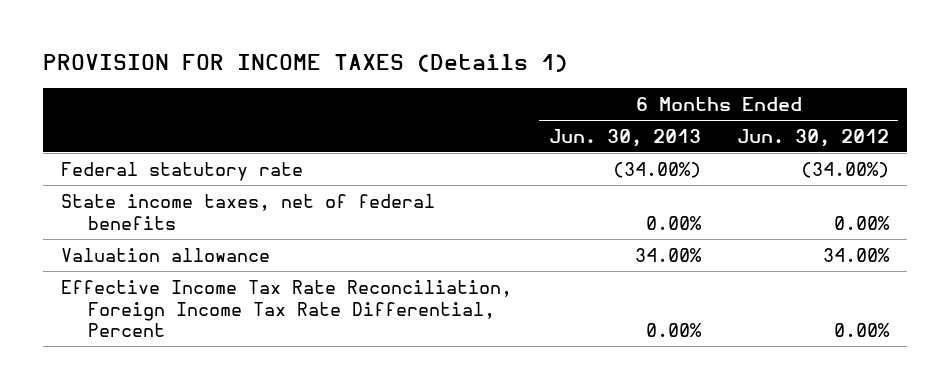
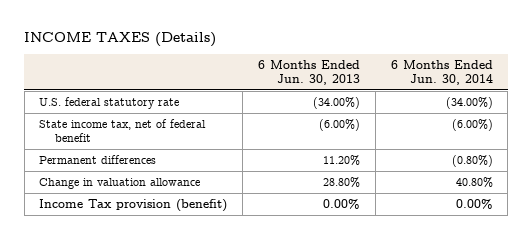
[42,54,568,73] PROVISION FOR INCOME TAXES (Details 1) -> [24,32,217,48] INCOME TAXES (Details)
[737,128,890,147] Jun. 30, 2012 -> none
none -> [390,60,493,85] 6 Months Ended Jun. 30, 2014
[60,279,512,338] Effective Income Tax Rate Reconciliation, Foreign Income Tax Rate Differential, Percent -> none
[60,161,303,181] Federal statutory rate -> [39,97,180,110] U.S. federal statutory rate
[60,193,435,230] State income taxes, net of federal benefits -> [39,119,207,142] State income tax, net of federal benefit
[645,215,702,230] 0.00% -> [319,119,361,132] (6.00%)
none -> [39,155,157,165] Permanent differences
[60,247,270,262] Valuation allowance -> [39,178,201,190] Change in valuation allowance
[634,247,702,262] 34.00% -> [323,177,361,189] 28.80%
none -> [39,199,228,213] Income Tax provision (benefit)

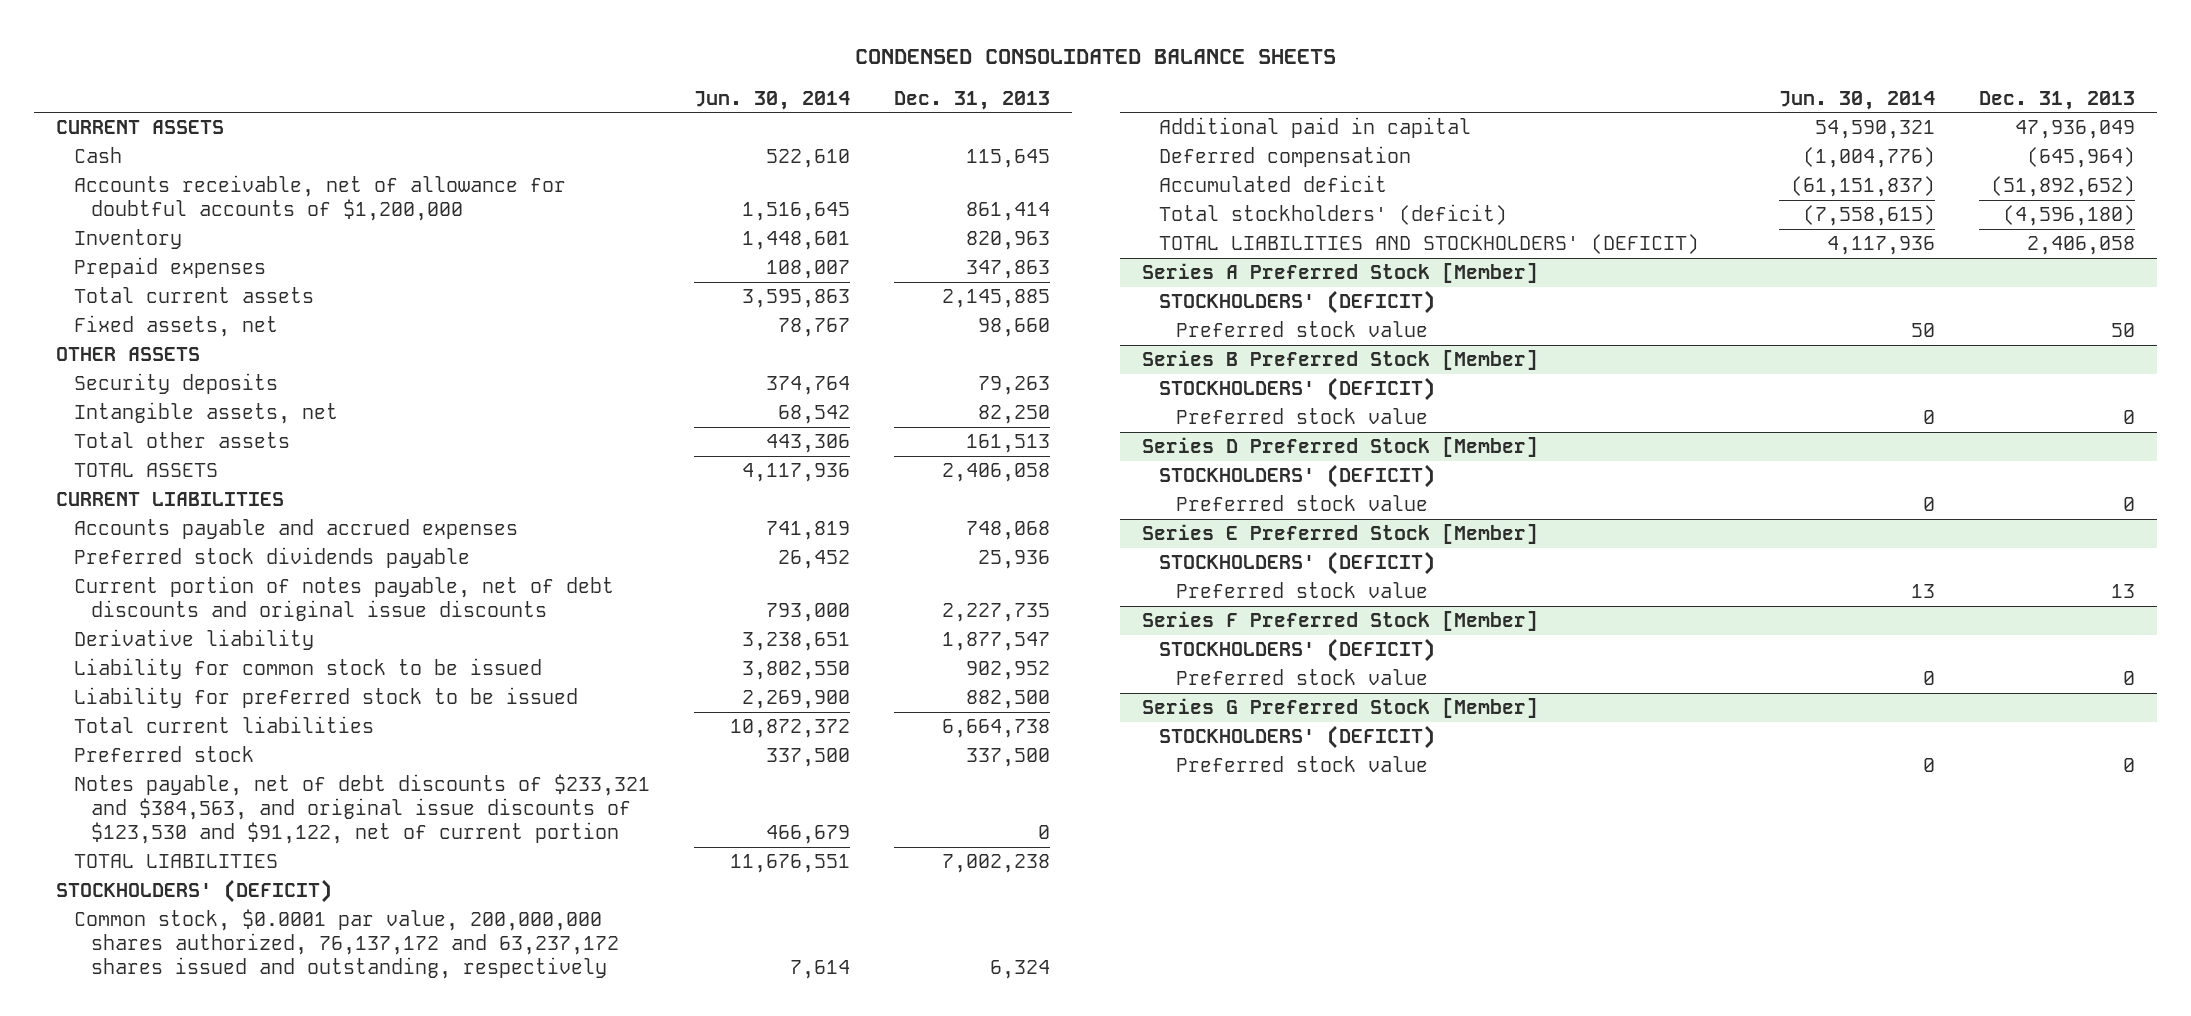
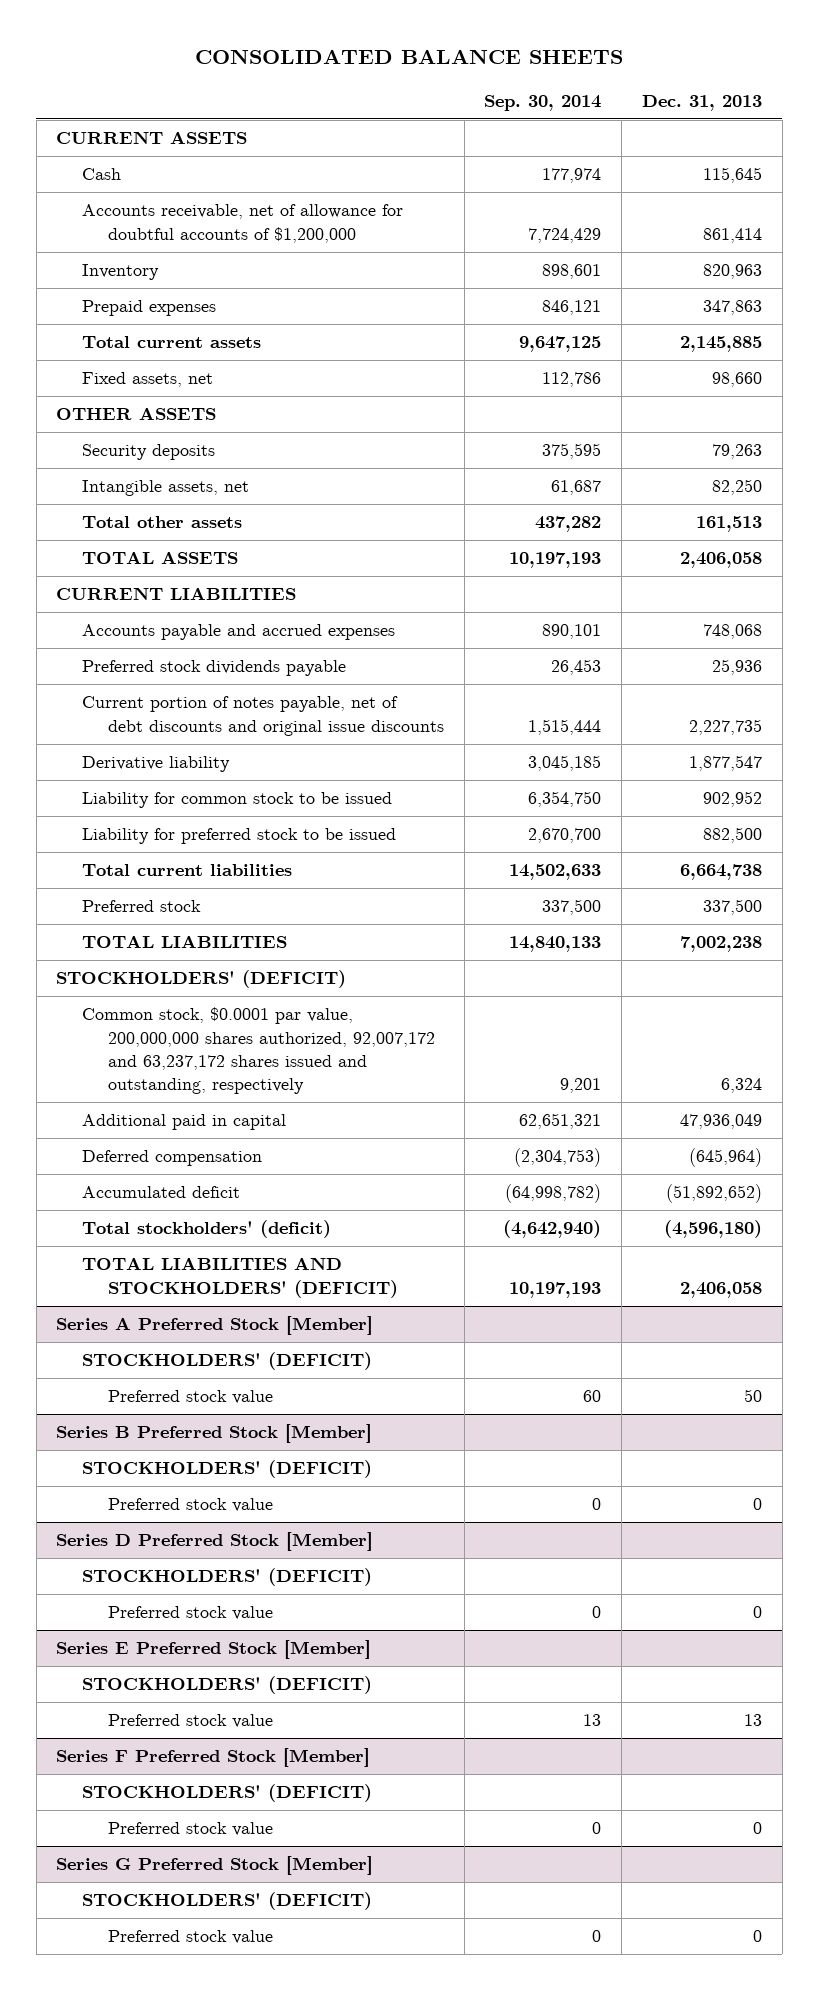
[854,49,1336,65] CONDENSED CONSOLIDATED BALANCE SHEETS -> [195,49,624,65] CONSOLIDATED BALANCE SHEETS
[693,90,850,110] Jun. 30, 2014 -> none
none -> [484,94,602,111] Sep. 30, 2014
[73,774,650,844] Notes payable, net of debt discounts of $233,321 and $384,563, and original issue discounts of $123,530 and $91,122, net of current portion -> none
[73,909,619,979] Common stock, $0.0001 par value, 200,000,000 shares authorized, 76,137,172 and 63,237,172 shares issued and outstanding, respectively -> [82,1007,435,1095] Common stock, $0.0001 par value, 200,000,000 shares authorized, 92,007,172 and 63,237,172 shares issued and outstanding, respectively

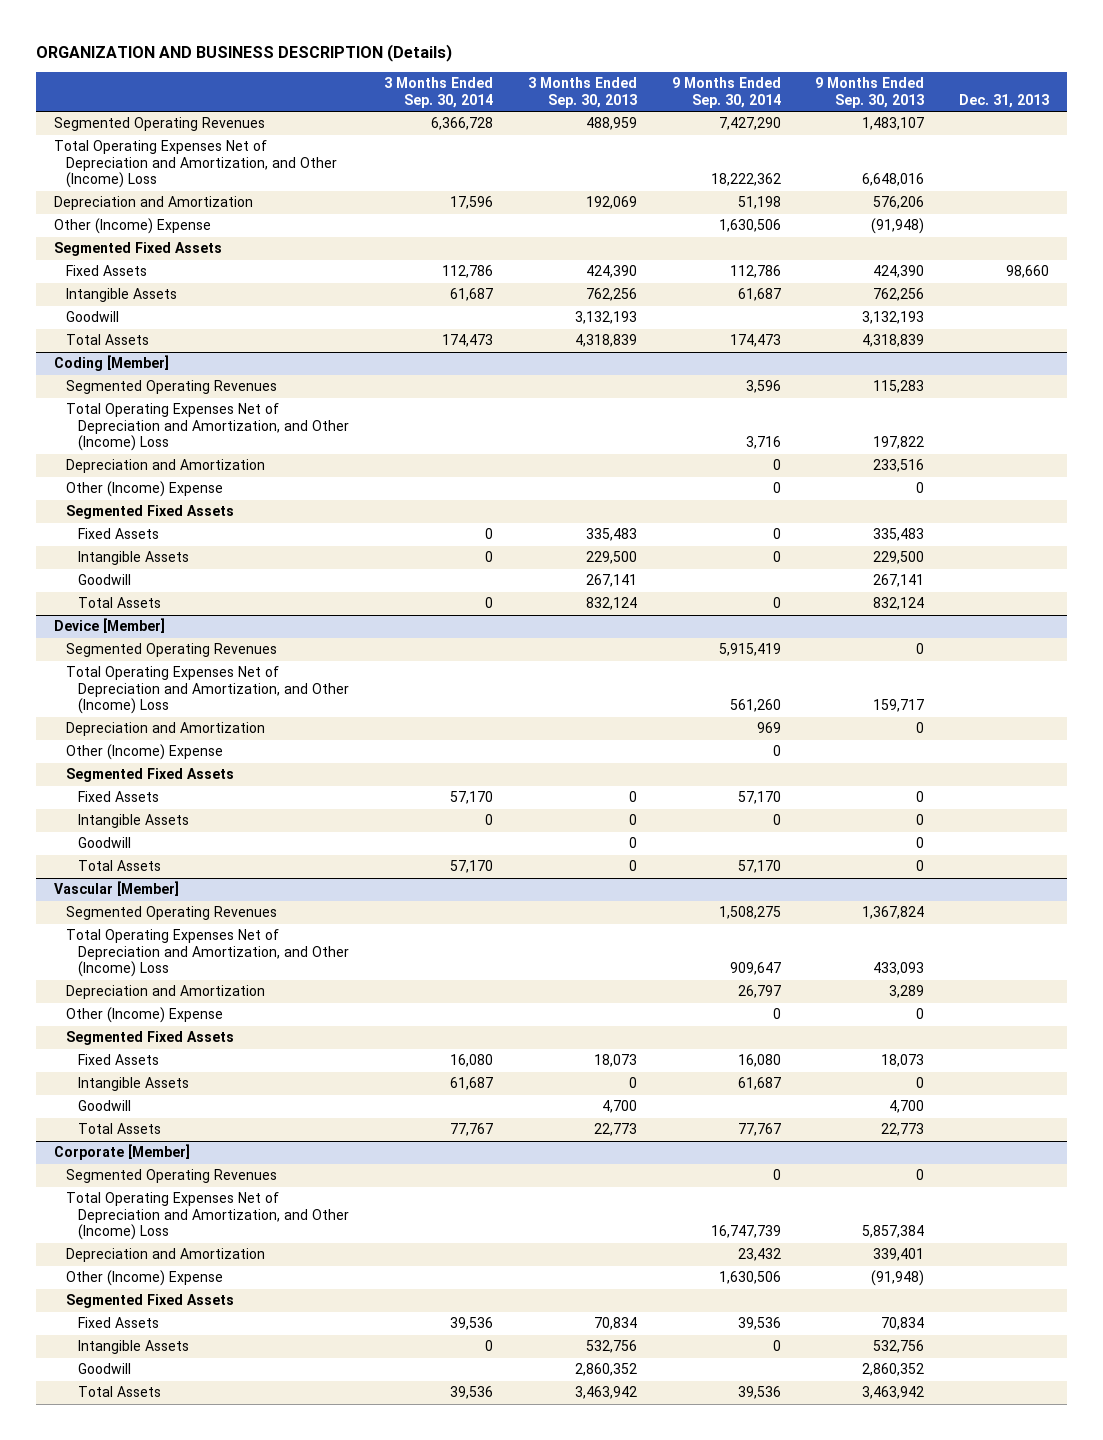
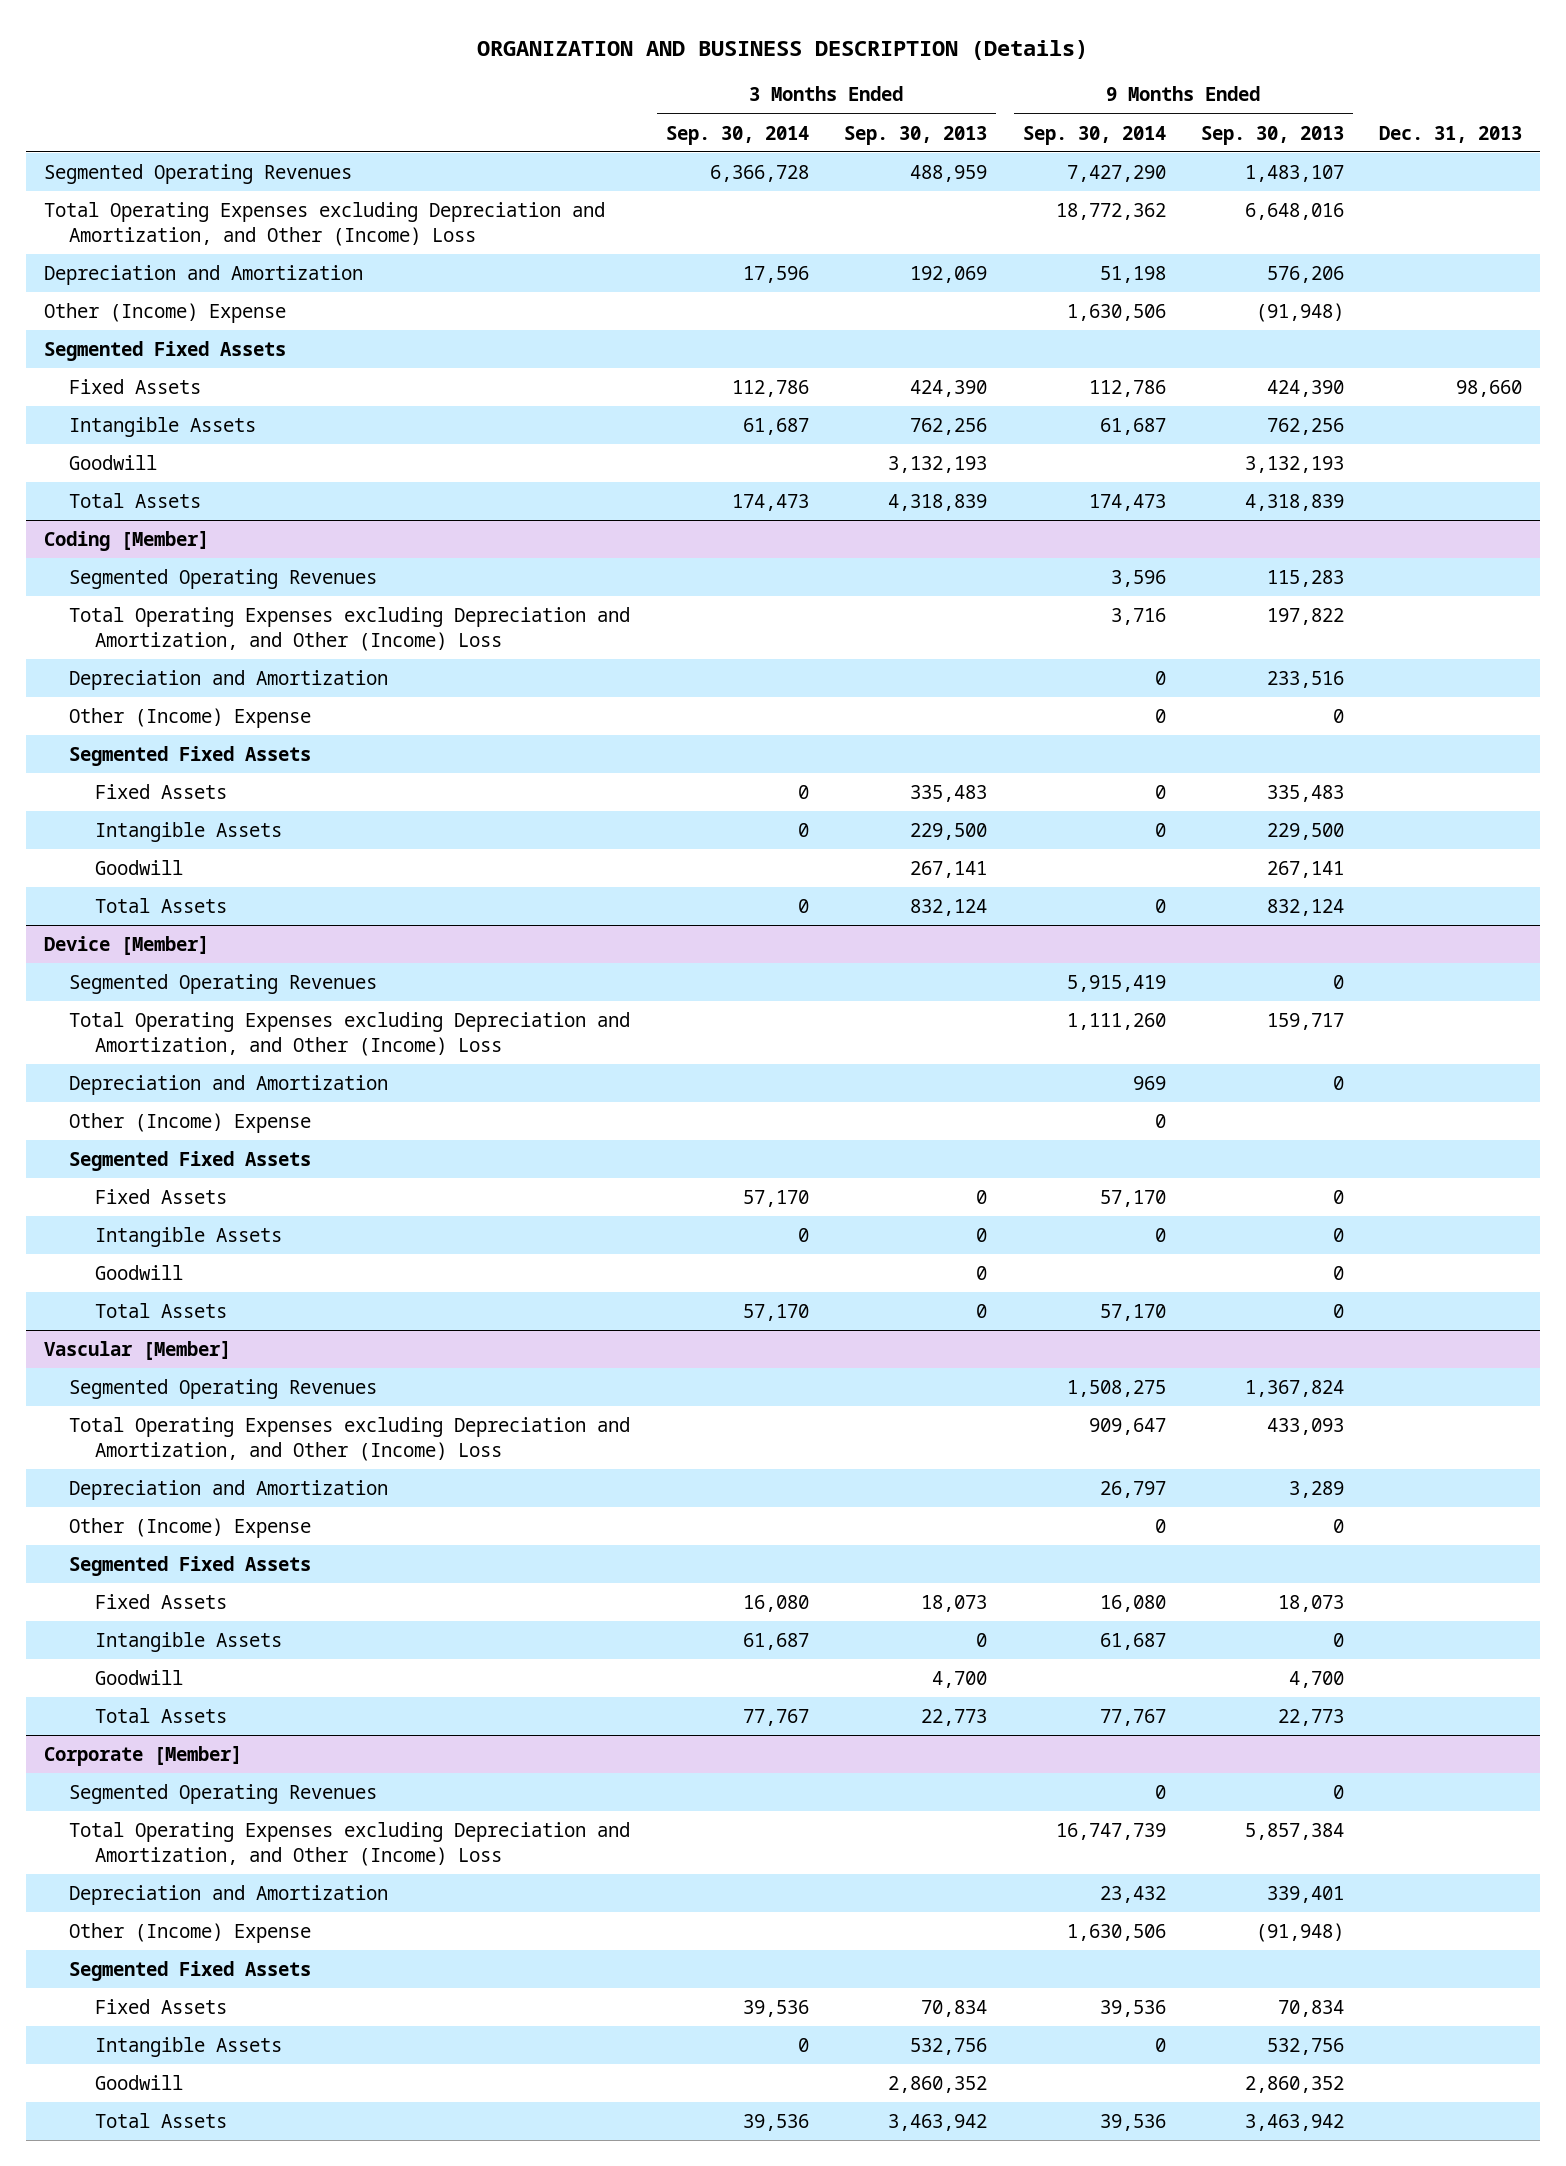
[53,140,337,189] Total Operating Expenses Net of Depreciation and Amortization, and Other (Income) Loss -> [44,202,606,246] Total Operating Expenses excluding Depreciation and Amortization, and Other (Income) Loss
[710,173,781,187] 18,222,362 -> [1055,203,1166,221] 18,772,362
[65,403,350,452] Total Operating Expenses Net of Depreciation and Amortization, and Other (Income) Loss -> [69,607,631,651] Total Operating Expenses excluding Depreciation and Amortization, and Other (Income) Loss
[65,666,350,715] Total Operating Expenses Net of Depreciation and Amortization, and Other (Income) Loss -> [69,1012,631,1056] Total Operating Expenses excluding Depreciation and Amortization, and Other (Income) Loss
[729,699,781,713] 561,260 -> [1066,1013,1166,1031] 1,111,260
[65,929,350,978] Total Operating Expenses Net of Depreciation and Amortization, and Other (Income) Loss -> [69,1417,631,1461] Total Operating Expenses excluding Depreciation and Amortization, and Other (Income) Loss
[65,1192,350,1241] Total Operating Expenses Net of Depreciation and Amortization, and Other (Income) Loss -> [69,1822,631,1866] Total Operating Expenses excluding Depreciation and Amortization, and Other (Income) Loss

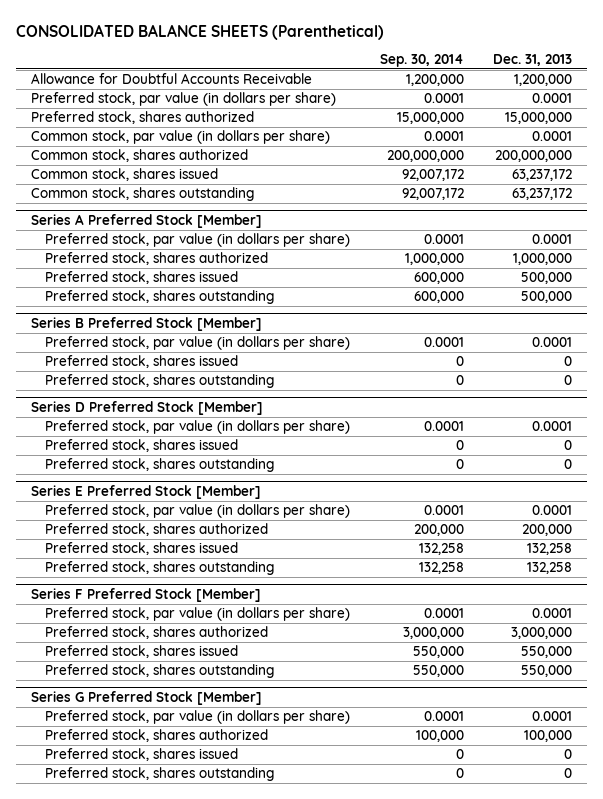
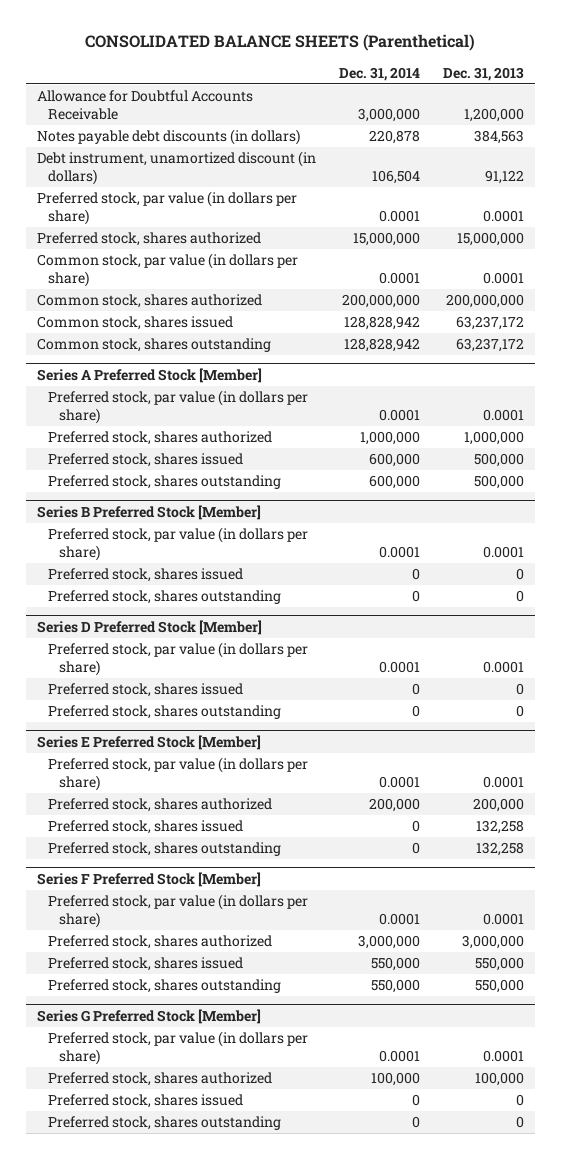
[379,54,464,68] Sep. 30, 2014 -> none
none -> [338,66,420,81] Dec. 31, 2014
none -> [37,129,301,146] Notes payable debt discounts (in dollars)
none -> [37,151,317,185] Debt instrument, unamortized discount (in dollars)

